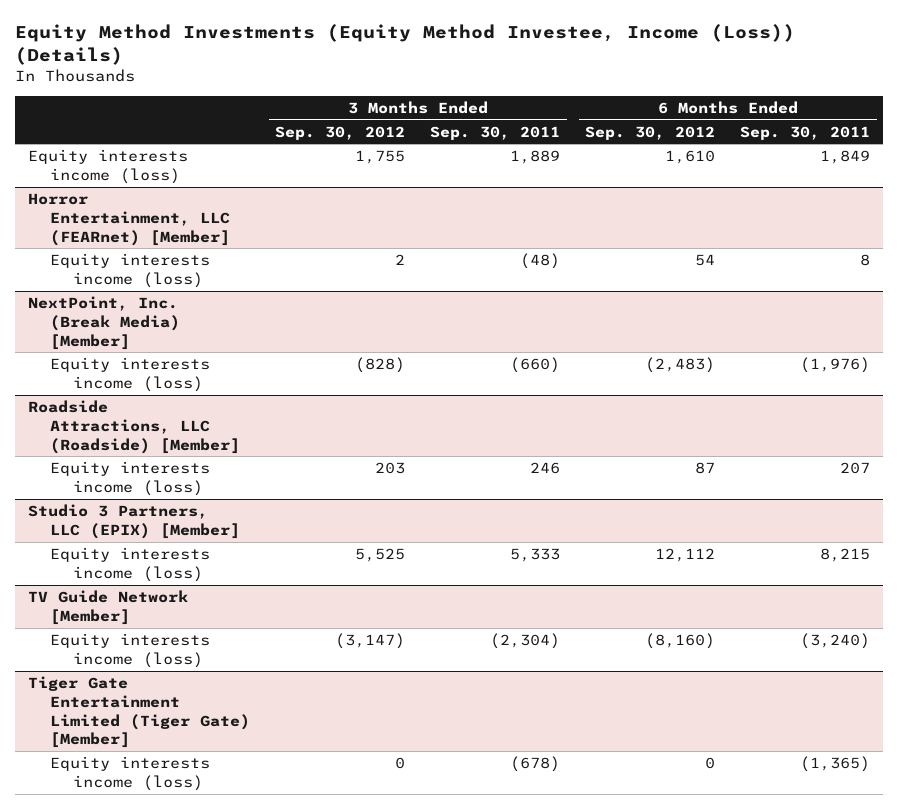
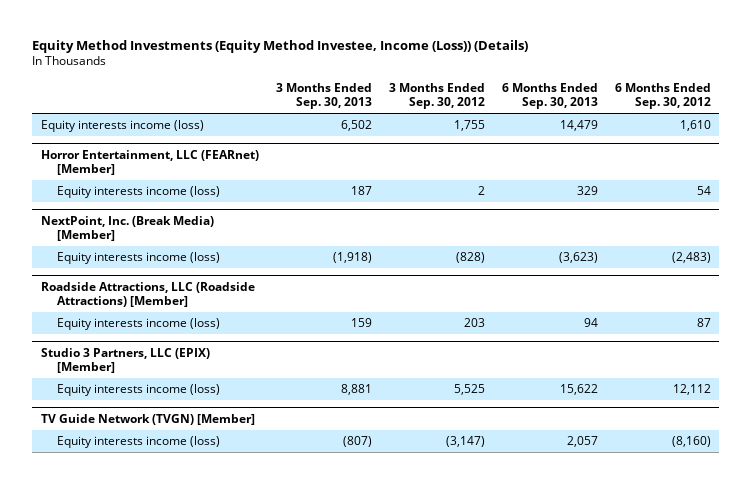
[430,125,561,140] Sep. 30, 2011 -> none
[740,125,871,140] Sep. 30, 2011 -> none
none -> [275,82,372,110] 3 Months Ended Sep. 30, 2013
none -> [501,82,598,110] 6 Months Ended Sep. 30, 2013
[27,400,241,454] Roadside Attractions, LLC (Roadside) [Member] -> [40,281,255,308] Roadside Attractions, LLC (Roadside Attractions) [Member]
[27,590,188,625] TV Guide Network [Member] -> [40,413,255,425] TV Guide Network (TVGN) [Member]
[27,676,251,749] Tiger Gate Entertainment Limited (Tiger Gate) [Member] -> none
[50,756,211,791] Equity interests income (loss) -> none

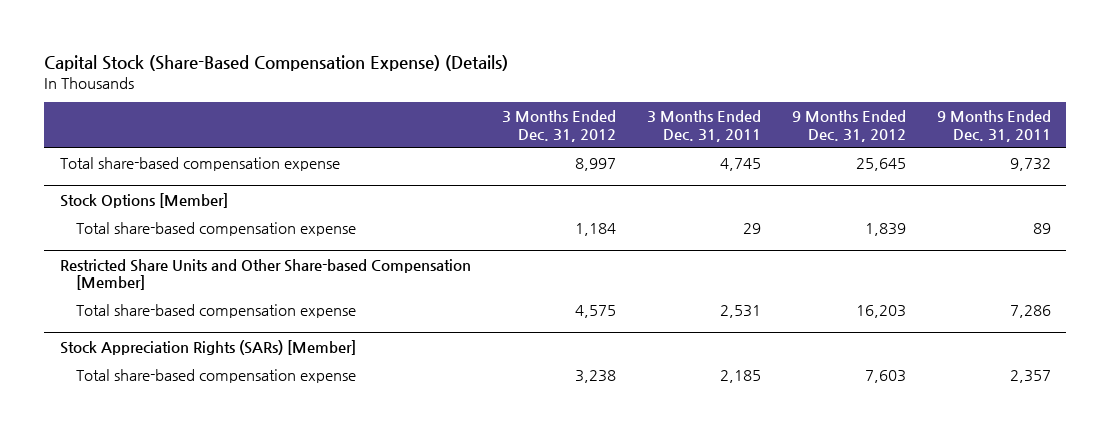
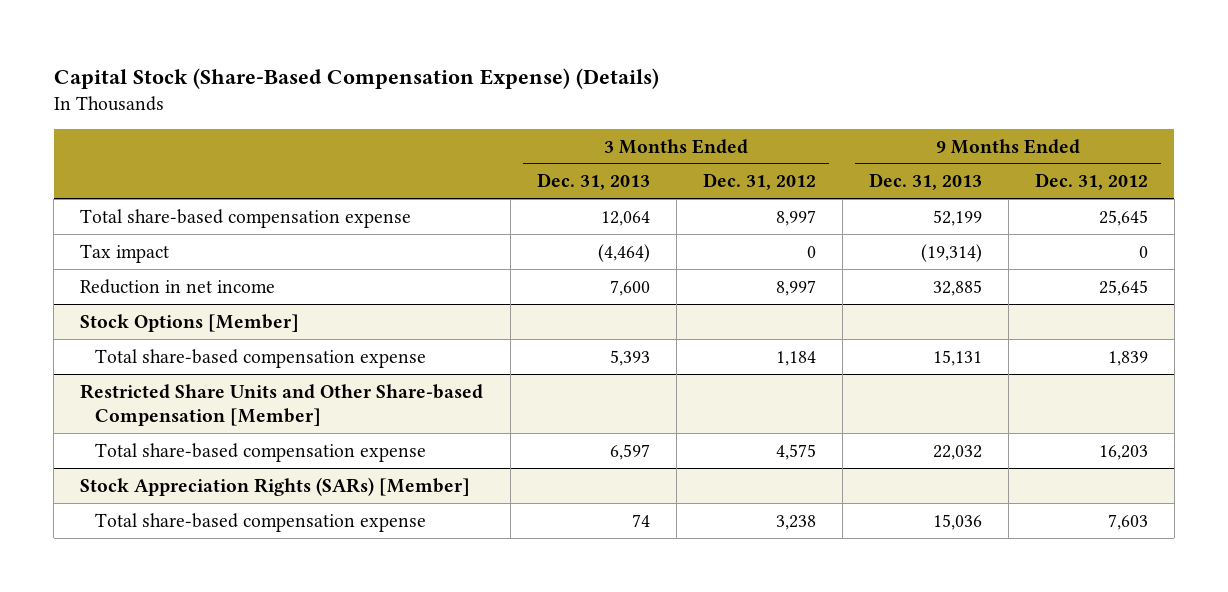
[646,110,761,142] 3 Months Ended Dec. 31, 2011 -> none
[936,110,1051,142] 9 Months Ended Dec. 31, 2011 -> none
none -> [536,173,650,191] Dec. 31, 2013
none -> [868,173,982,191] Dec. 31, 2013
none -> [80,243,170,263] Tax impact
none -> [80,278,276,294] Reduction in net income

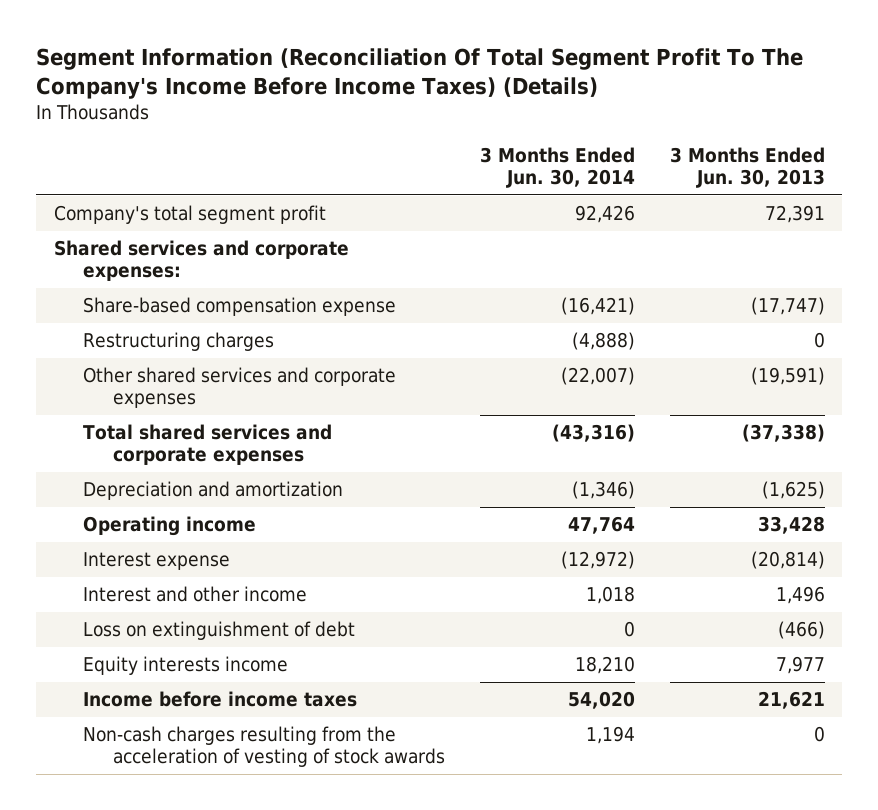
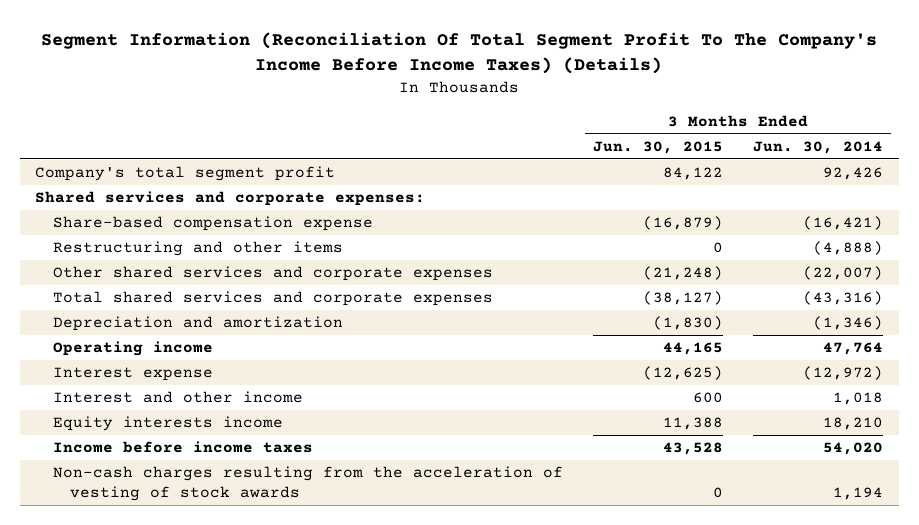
[669,147,825,189] 3 Months Ended Jun. 30, 2013 -> none
none -> [592,141,723,155] Jun. 30, 2015
[83,332,275,352] Restructuring charges -> [52,241,343,257] Restructuring and other items
[83,621,356,641] Loss on extinguishment of debt -> none

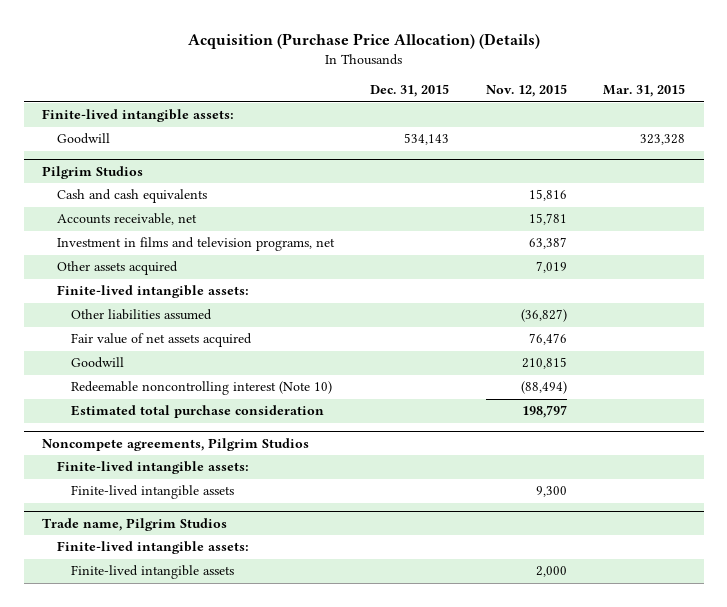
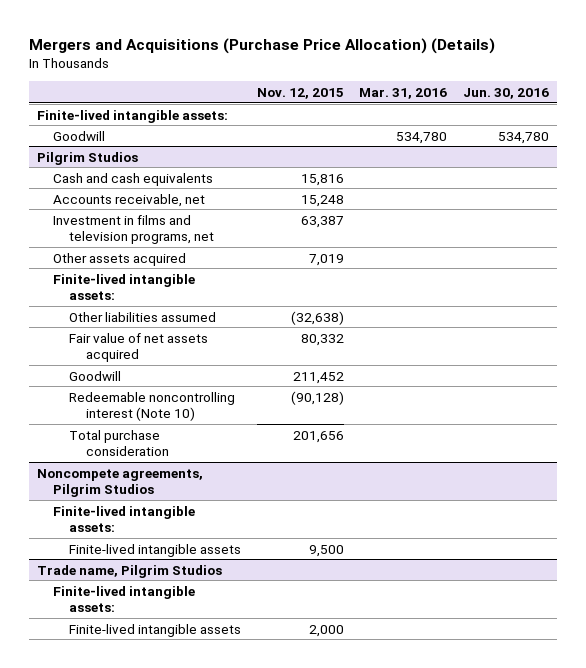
[187,33,540,50] Acquisition (Purchase Price Allocation) (Details) -> [29,37,496,54] Mergers and Acquisitions (Purchase Price Allocation) (Details)
[370,84,450,98] Dec. 31, 2015 -> none
[603,84,686,98] Mar. 31, 2015 -> none
none -> [359,87,448,99] Mar. 31, 2016
none -> [462,87,549,99] Jun. 30, 2016
[528,213,567,226] 15,781 -> [300,194,344,207] 15,248
[520,309,567,323] (36,827) -> [290,310,344,325] (32,638)
[528,333,567,346] 76,476 -> [300,333,344,346] 80,332
[521,357,567,370] 210,815 -> [292,371,344,384] 211,452
[520,381,567,395] (88,494) -> [290,390,344,405] (90,128)
[70,405,324,419] Estimated total purchase consideration -> [69,429,169,457] Total purchase consideration
[521,405,567,419] 198,797 -> [292,430,344,443] 201,656
[535,486,567,498] 9,300 -> [308,544,344,557] 9,500

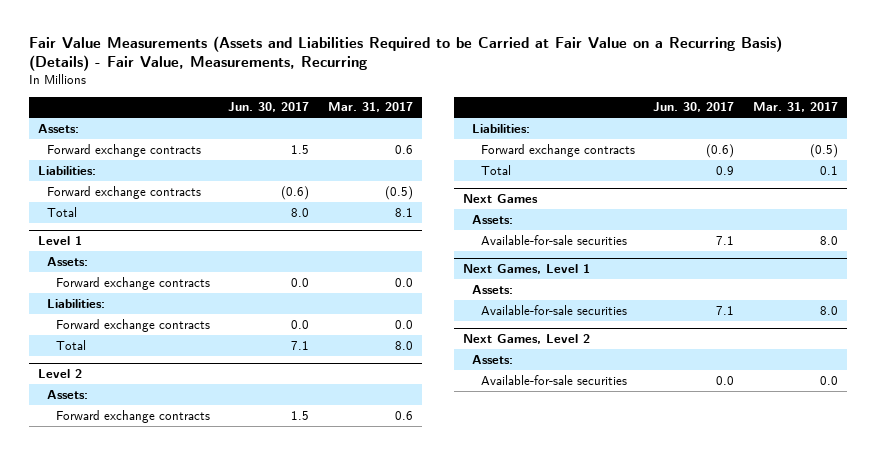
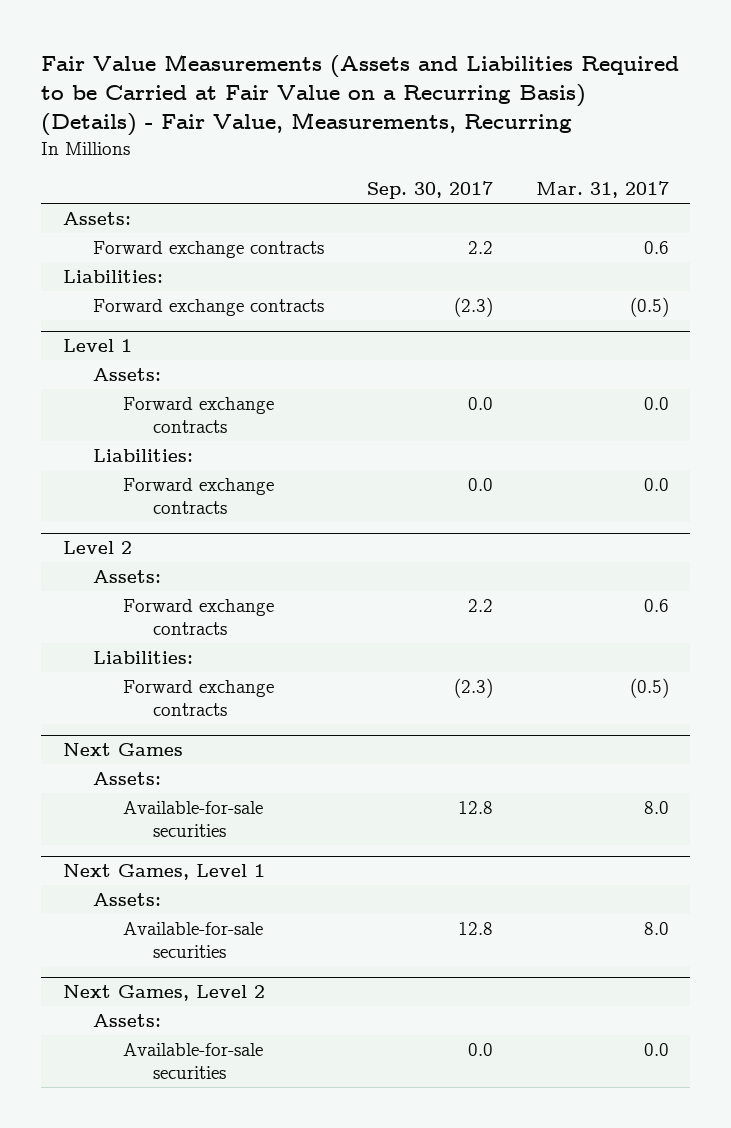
[228,102,310,113] Jun. 30, 2017 -> none
none -> [366,181,493,200] Sep. 30, 2017
[46,206,77,217] Total -> none
[55,339,86,350] Total -> none
[480,164,511,175] Total -> none

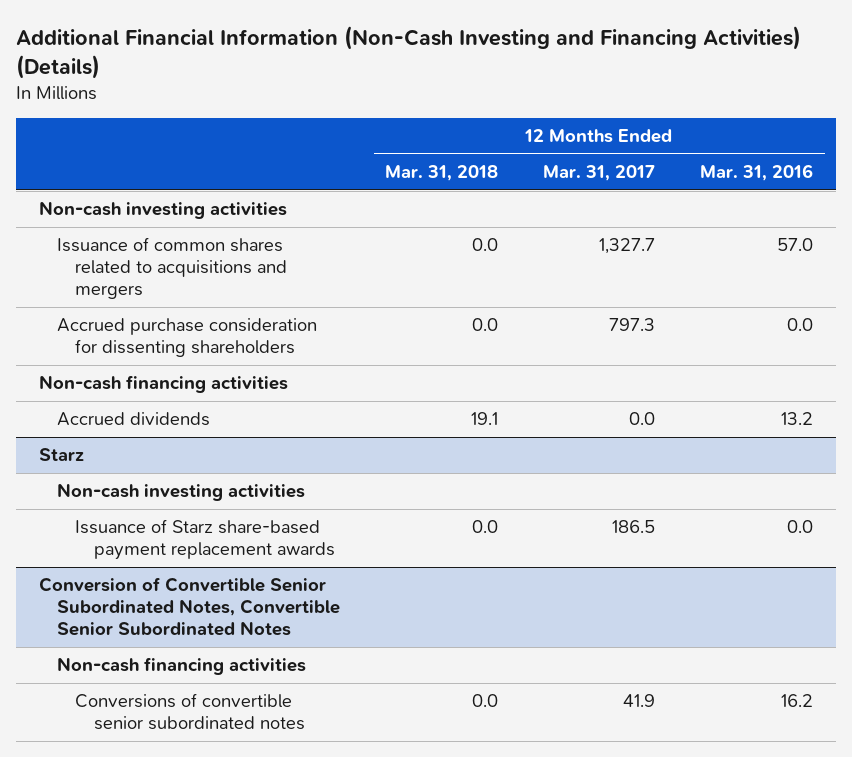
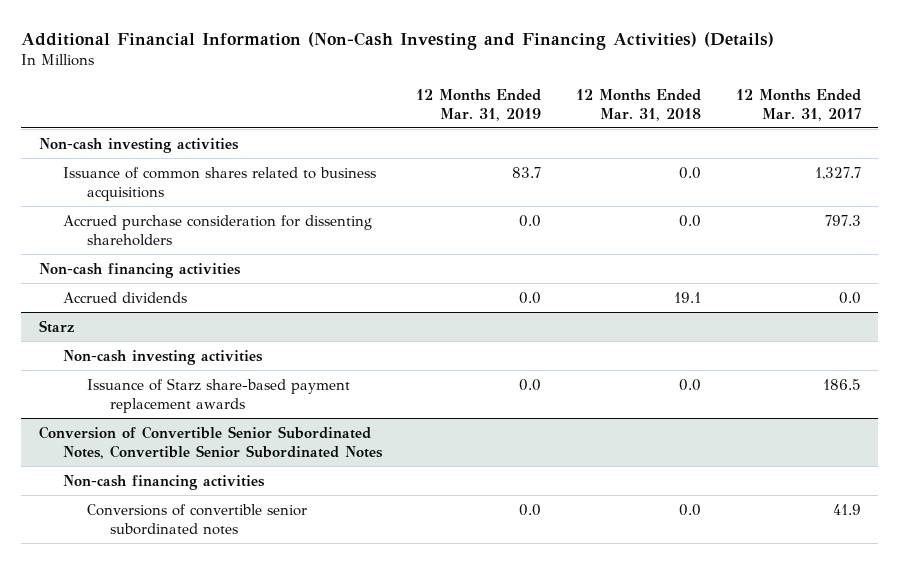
[700,164,814,182] Mar. 31, 2016 -> none
none -> [416,88,542,121] 12 Months Ended Mar. 31, 2019
[57,237,288,300] Issuance of common shares related to acquisitions and mergers -> [62,166,376,201] Issuance of common shares related to business acquisitions

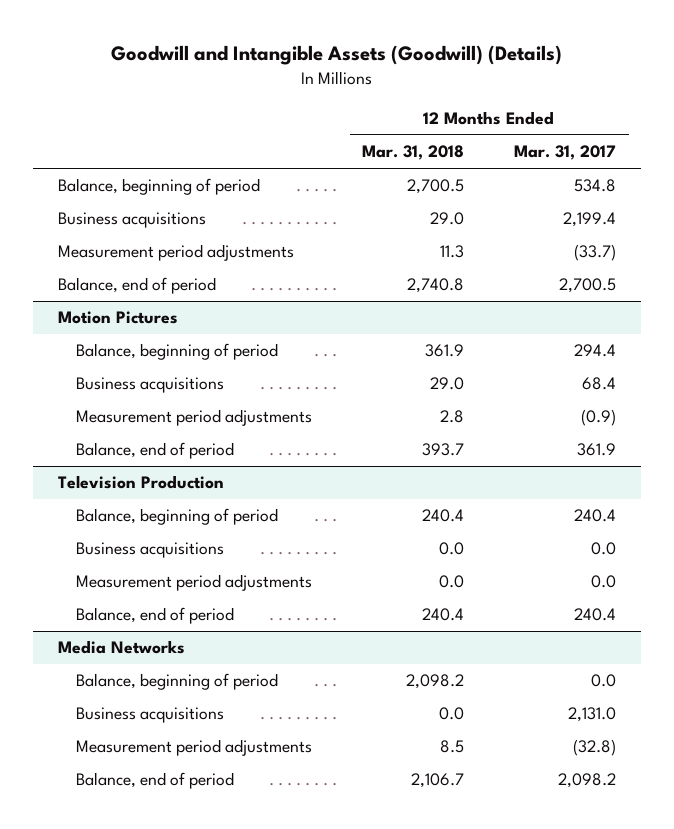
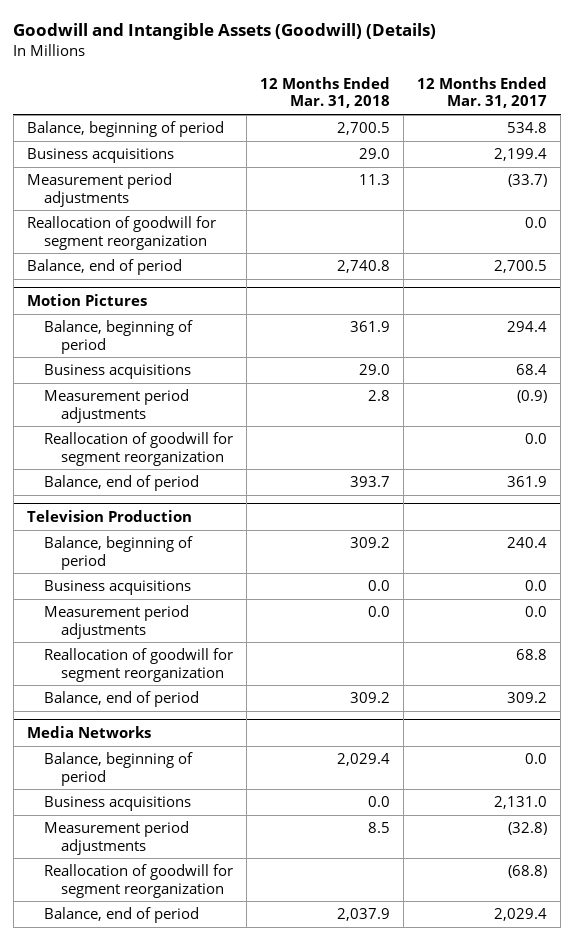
none -> [26,216,216,250] Reallocation of goodwill for segment reorganization
none -> [43,432,233,466] Reallocation of goodwill for segment reorganization
[422,509,465,523] 240.4 -> [349,537,390,549] 309.2
none -> [43,648,233,682] Reallocation of goodwill for segment reorganization
[422,608,465,622] 240.4 -> [349,692,390,704] 309.2
[574,608,617,622] 240.4 -> [507,692,548,704] 309.2
[406,674,465,690] 2,098.2 -> [336,753,390,767] 2,029.4
none -> [43,864,233,898] Reallocation of goodwill for segment reorganization
[411,773,465,789] 2,106.7 -> [336,908,390,922] 2,037.9
[558,773,617,789] 2,098.2 -> [494,908,548,922] 2,029.4

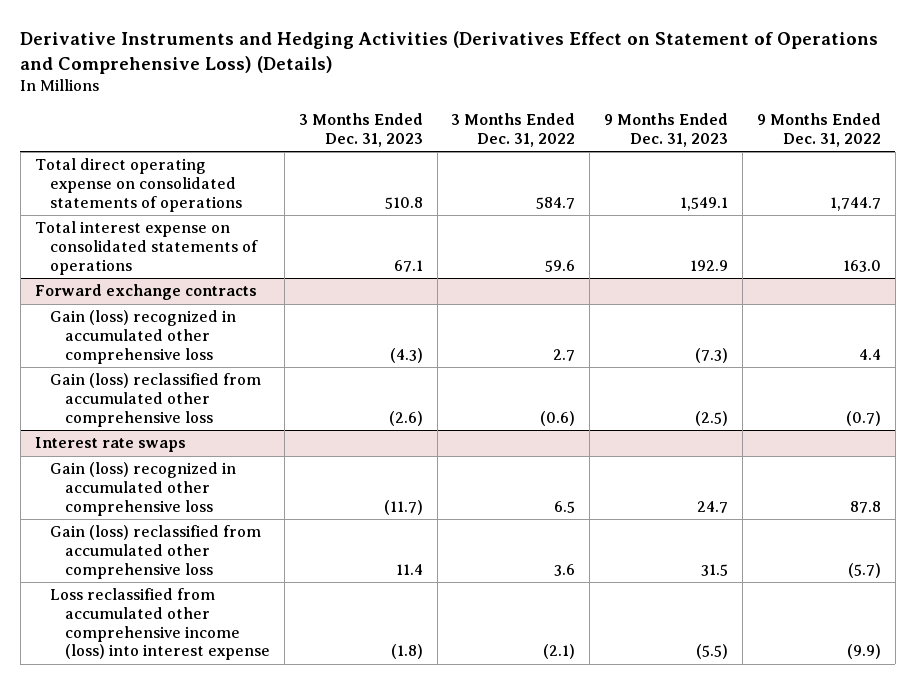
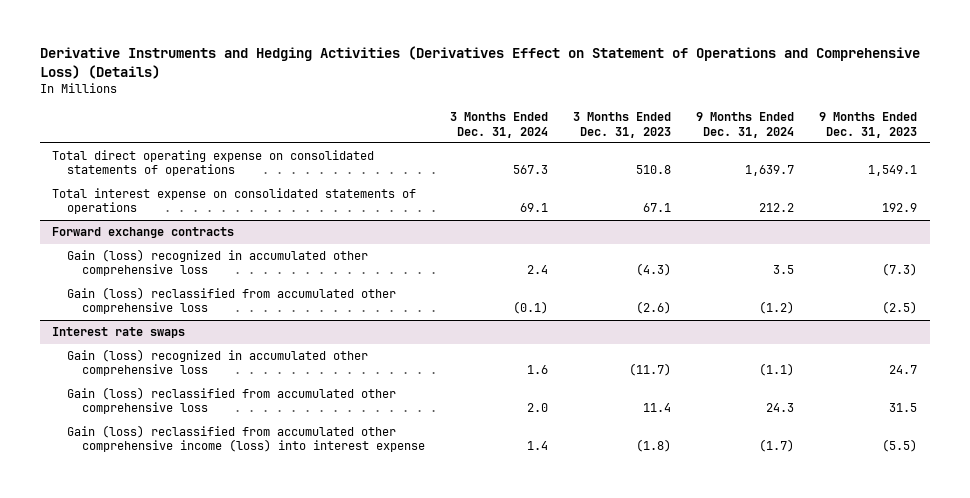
[451,113,576,147] 3 Months Ended Dec. 31, 2022 -> none
[756,113,881,147] 9 Months Ended Dec. 31, 2022 -> none
none -> [449,112,548,138] 3 Months Ended Dec. 31, 2024
none -> [696,112,795,138] 9 Months Ended Dec. 31, 2024
[49,588,271,661] Loss reclassified from accumulated other comprehensive income (loss) into interest expense -> [66,425,425,453] Gain (loss) reclassified from accumulated other comprehensive income (loss) into interest expense

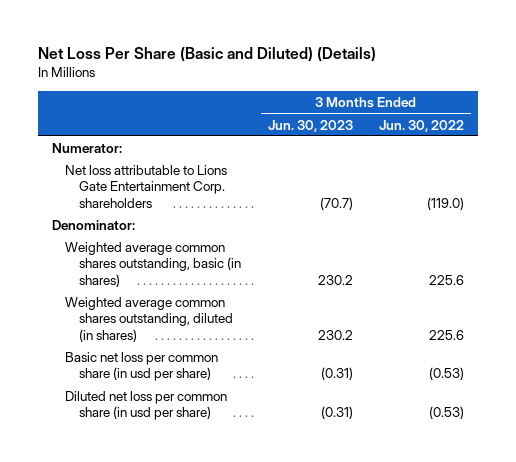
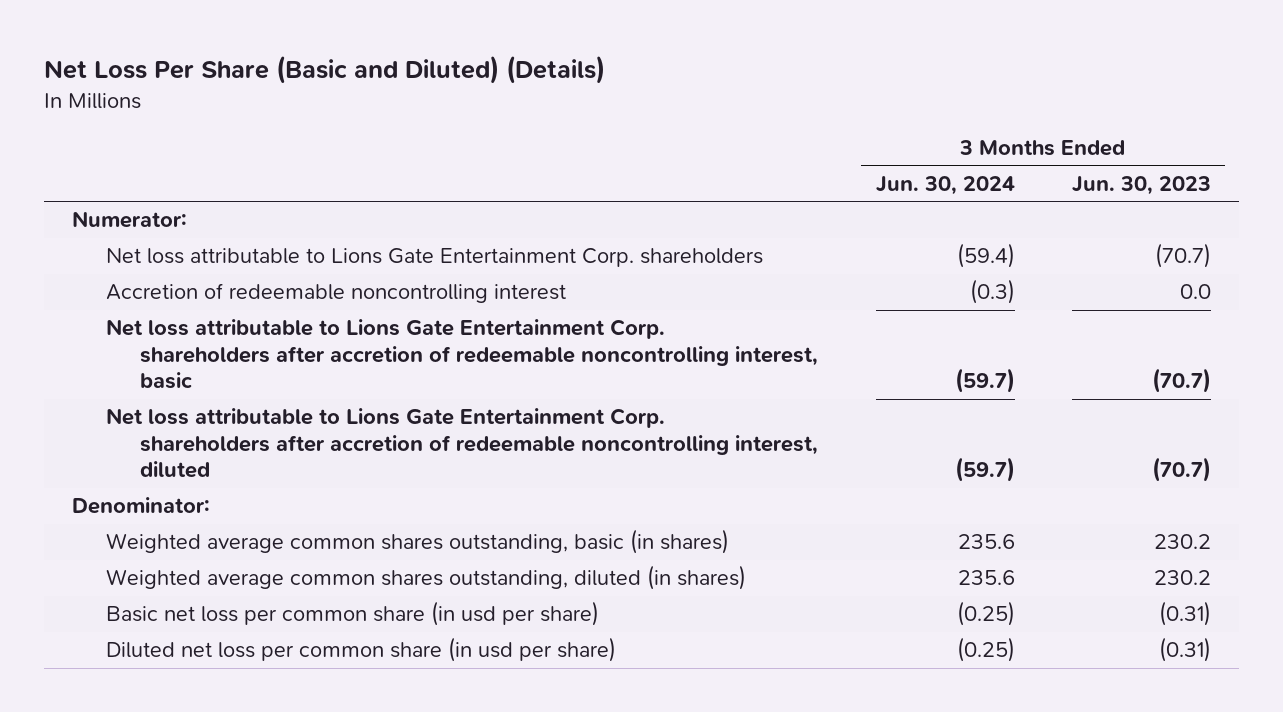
[379,119,465,132] Jun. 30, 2022 -> none
none -> [875,175,1015,195] Jun. 30, 2024
none -> [106,283,567,304] Accretion of redeemable noncontrolling interest
none -> [106,319,819,390] Net loss attributable to Lions Gate Entertainment Corp. shareholders after accretion of redeemable noncontrolling interest, basic
none -> [106,408,819,479] Net loss attributable to Lions Gate Entertainment Corp. shareholders after accretion of redeemable noncontrolling interest, diluted

